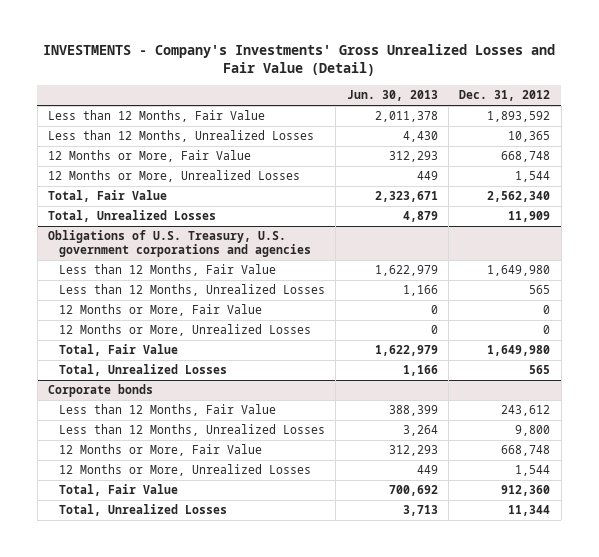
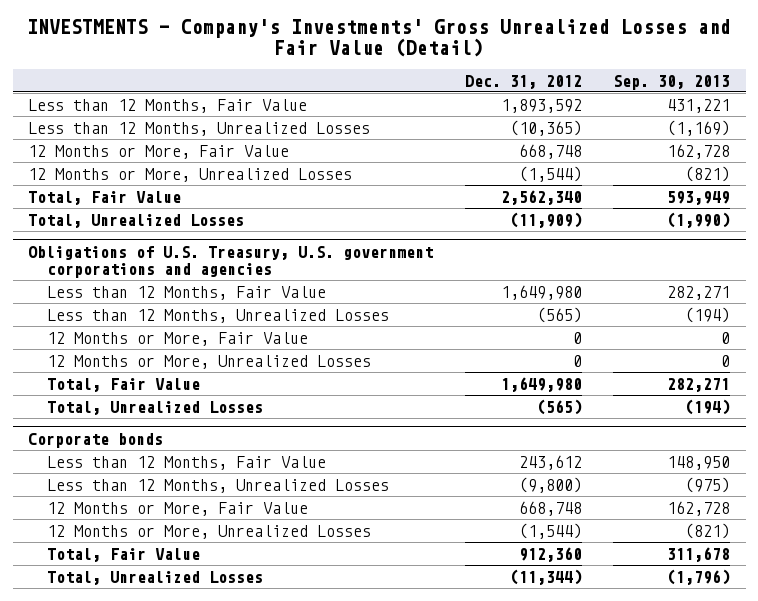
[346,90,438,102] Jun. 30, 2013 -> none
none -> [612,74,730,90] Sep. 30, 2013
[508,131,551,143] 10,365 -> [509,119,582,136] (10,365)
[515,171,551,183] 1,544 -> [518,165,582,182] (1,544)
[508,211,551,223] 11,909 -> [509,211,582,228] (11,909)
[529,285,551,295] 565 -> [536,306,582,323] (565)
[529,365,551,375] 565 -> [536,398,582,415] (565)
[515,425,551,437] 9,800 -> [518,476,582,493] (9,800)
[515,465,551,477] 1,544 -> [518,522,582,539] (1,544)
[508,505,551,517] 11,344 -> [509,568,582,585] (11,344)

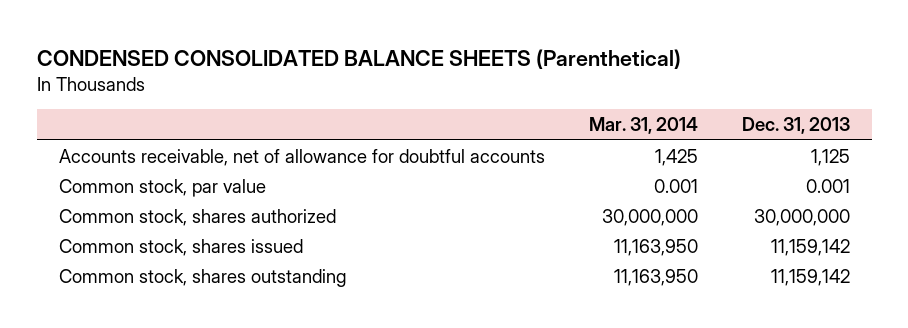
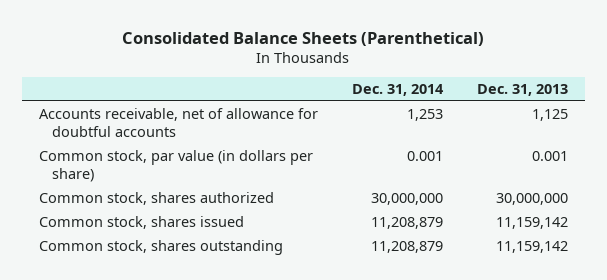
[36,48,681,69] CONDENSED CONSOLIDATED BALANCE SHEETS (Parenthetical) -> [122,31,485,46] Consolidated Balance Sheets (Parenthetical)
[588,117,698,135] Mar. 31, 2014 -> none
none -> [351,84,444,97] Dec. 31, 2014
[58,178,266,197] Common stock, par value -> [38,149,313,182] Common stock, par value (in dollars per share)

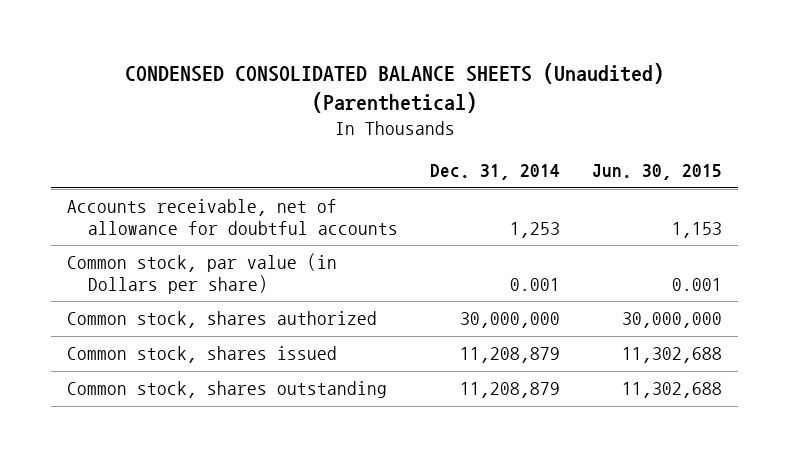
[122,31,485,46] Consolidated Balance Sheets (Parenthetical) -> [124,63,664,114] CONDENSED CONSOLIDATED BALANCE SHEETS (Unaudited) (Parenthetical)
[477,84,569,97] Dec. 31, 2013 -> none
none -> [592,164,723,181] Jun. 30, 2015
[38,149,313,182] Common stock, par value (in dollars per share) -> [67,253,338,294] Common stock, par value (in Dollars per share)

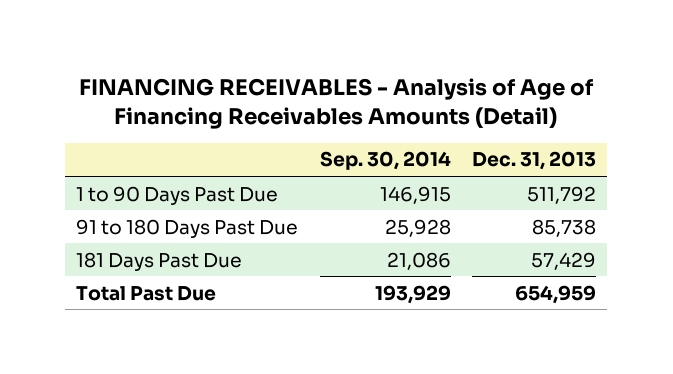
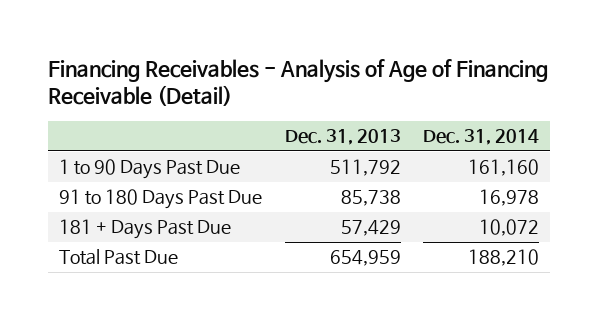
[79,77,595,129] FINANCING RECEIVABLES - Analysis of Age of Financing Receivables Amounts (Detail) -> [48,58,549,107] Financing Receivables - Analysis of Age of Financing Receivable (Detail)
[319,151,451,171] Sep. 30, 2014 -> none
none -> [423,129,540,146] Dec. 31, 2014
[76,251,243,271] 181 Days Past Due -> [59,219,232,240] 181 + Days Past Due

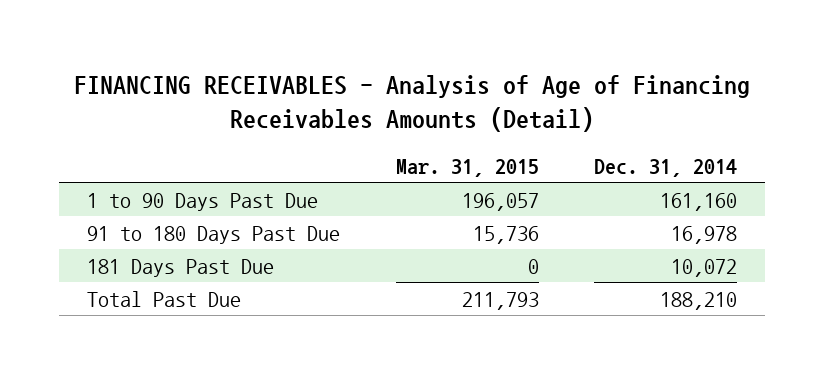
[48,58,549,107] Financing Receivables - Analysis of Age of Financing Receivable (Detail) -> [74,74,751,132] FINANCING RECEIVABLES - Analysis of Age of Financing Receivables Amounts (Detail)
[284,129,401,146] Dec. 31, 2013 -> none
none -> [395,158,539,177] Mar. 31, 2015
[59,219,232,240] 181 + Days Past Due -> [86,258,274,277] 181 Days Past Due

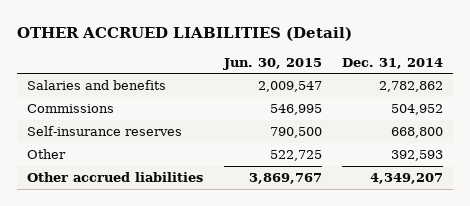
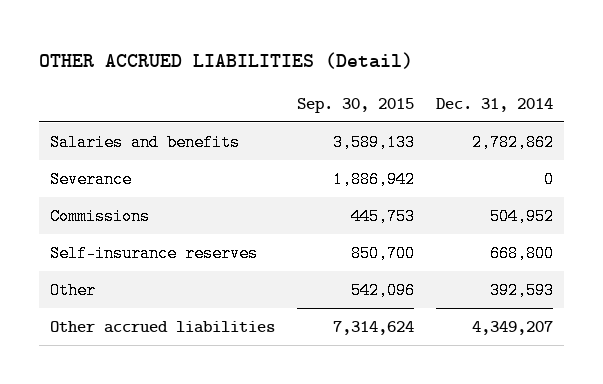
[222,57,322,70] Jun. 30, 2015 -> none
none -> [296,97,414,113] Sep. 30, 2015
none -> [49,171,132,189] Severance

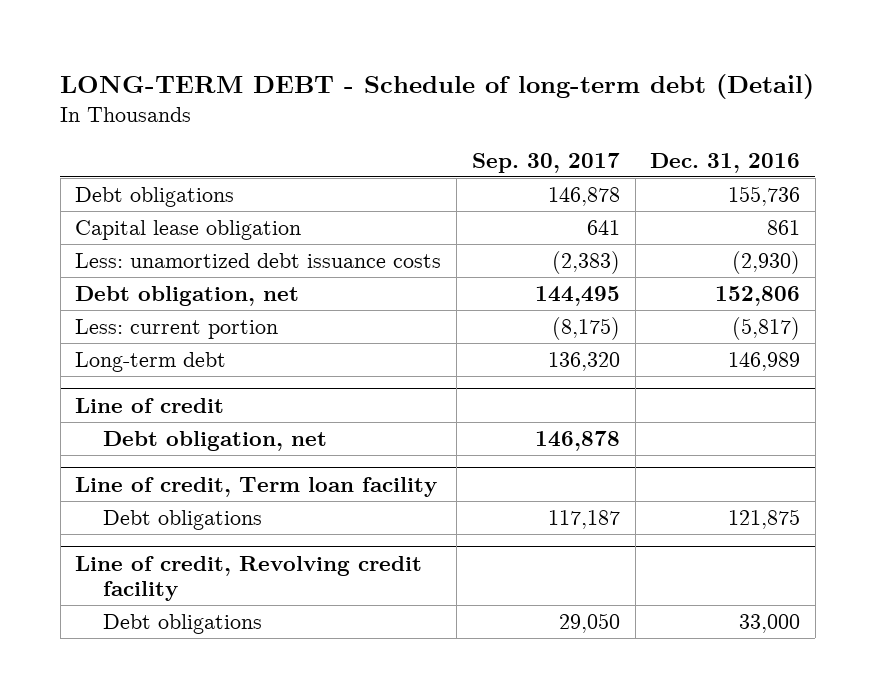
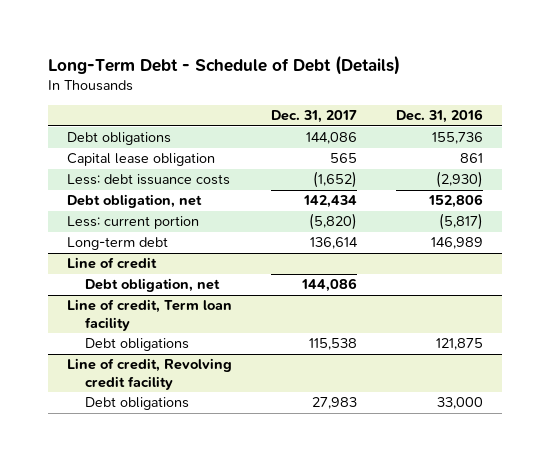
[60,74,815,100] LONG-TERM DEBT - Schedule of long-term debt (Detail) -> [47,54,400,75] Long-Term Debt - Schedule of Debt (Details)
[471,152,620,173] Sep. 30, 2017 -> none
none -> [271,110,358,124] Dec. 31, 2017
[75,252,442,268] Less: unamortized debt issuance costs -> [67,174,231,186] Less: debt issuance costs

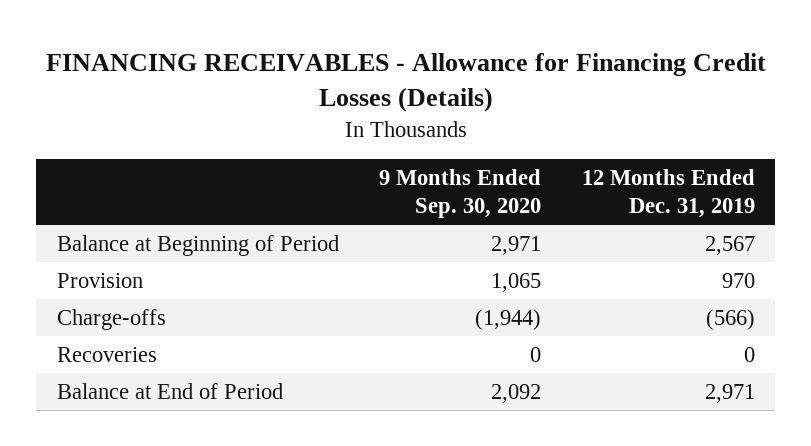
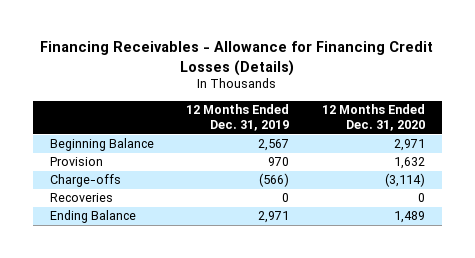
[45,53,766,113] FINANCING RECEIVABLES - Allowance for Financing Credit Losses (Details) -> [40,41,434,76] Financing Receivables - Allowance for Financing Credit Losses (Details)
[379,169,542,219] 9 Months Ended Sep. 30, 2020 -> none
none -> [322,104,426,132] 12 Months Ended Dec. 31, 2020
[56,234,339,256] Balance at Beginning of Period -> [49,138,154,152] Beginning Balance
[56,382,283,399] Balance at End of Period -> [49,210,136,224] Ending Balance

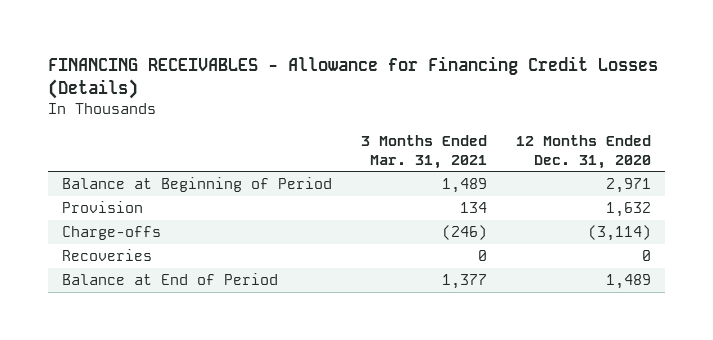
[40,41,434,76] Financing Receivables - Allowance for Financing Credit Losses (Details) -> [47,55,658,100] FINANCING RECEIVABLES - Allowance for Financing Credit Losses (Details)
[186,104,290,132] 12 Months Ended Dec. 31, 2019 -> none
none -> [360,135,487,169] 3 Months Ended Mar. 31, 2021
[49,138,154,152] Beginning Balance -> [62,176,333,192] Balance at Beginning of Period
[49,210,136,224] Ending Balance -> [62,272,279,285] Balance at End of Period

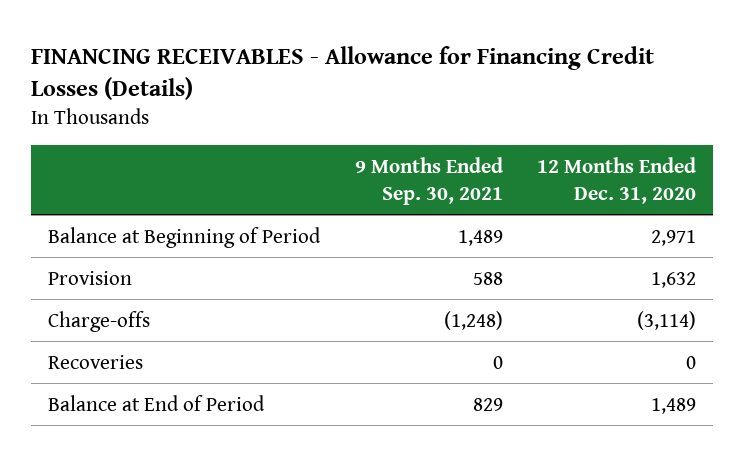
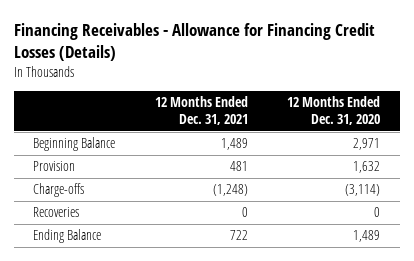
[31,45,655,101] FINANCING RECEIVABLES - Allowance for Financing Credit Losses (Details) -> [13,22,375,61] Financing Receivables - Allowance for Financing Credit Losses (Details)
[354,157,503,205] 9 Months Ended Sep. 30, 2021 -> none
none -> [154,96,248,126] 12 Months Ended Dec. 31, 2021
[48,226,322,248] Balance at Beginning of Period -> [33,137,116,152] Beginning Balance
[48,394,266,411] Balance at End of Period -> [33,229,102,244] Ending Balance

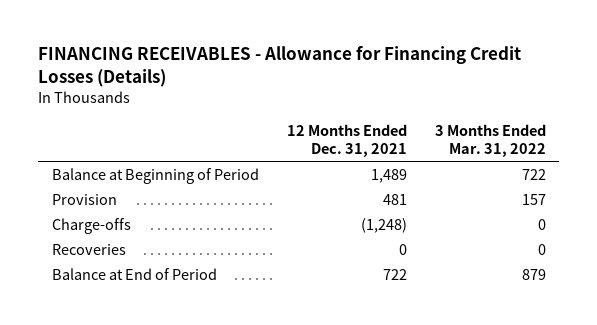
[13,22,375,61] Financing Receivables - Allowance for Financing Credit Losses (Details) -> [37,46,521,88] FINANCING RECEIVABLES - Allowance for Financing Credit Losses (Details)
[287,96,381,126] 12 Months Ended Dec. 31, 2020 -> none
none -> [434,123,546,158] 3 Months Ended Mar. 31, 2022
[33,137,116,152] Beginning Balance -> [51,167,259,184] Balance at Beginning of Period
[33,229,102,244] Ending Balance -> [51,267,217,280] Balance at End of Period

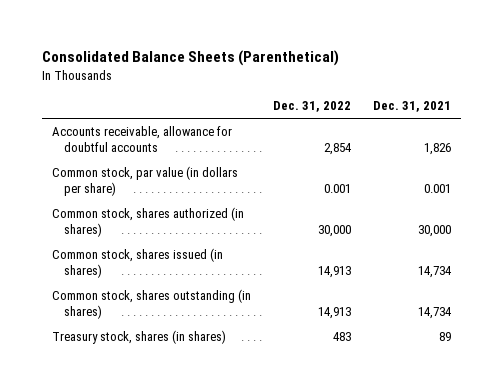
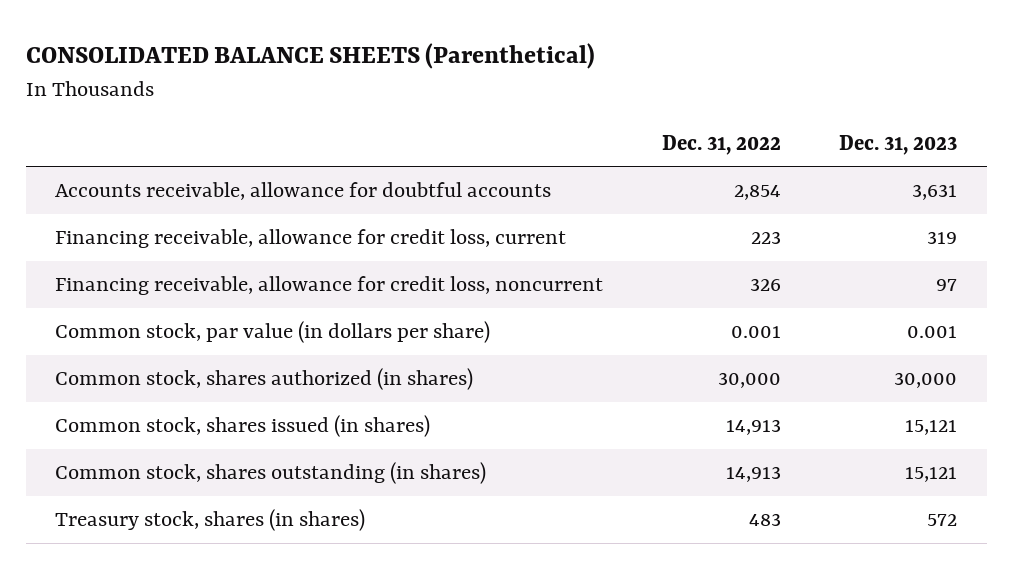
[41,50,339,67] Consolidated Balance Sheets (Parenthetical) -> [26,43,596,70] CONSOLIDATED BALANCE SHEETS (Parenthetical)
[372,101,451,113] Dec. 31, 2021 -> none
none -> [839,134,958,155] Dec. 31, 2023
none -> [55,229,567,249] Financing receivable, allowance for credit loss, current
none -> [55,276,604,296] Financing receivable, allowance for credit loss, noncurrent

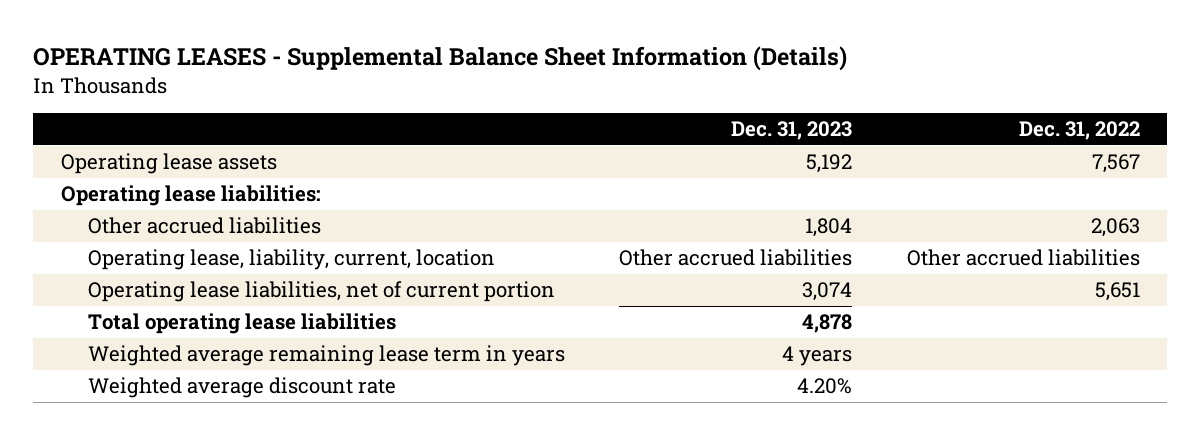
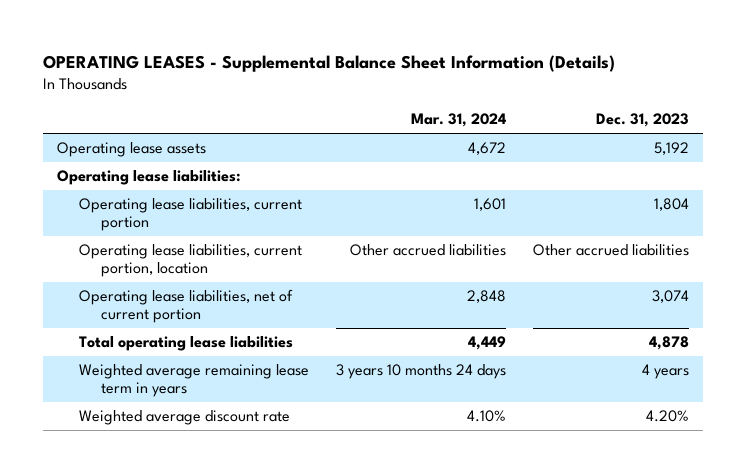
[1018,121,1140,141] Dec. 31, 2022 -> none
none -> [411,113,507,128] Mar. 31, 2024
[87,217,321,235] Other accrued liabilities -> [78,198,302,232] Operating lease liabilities, current portion
[87,249,495,271] Operating lease, liability, current, location -> [78,244,302,278] Operating lease liabilities, current portion, location

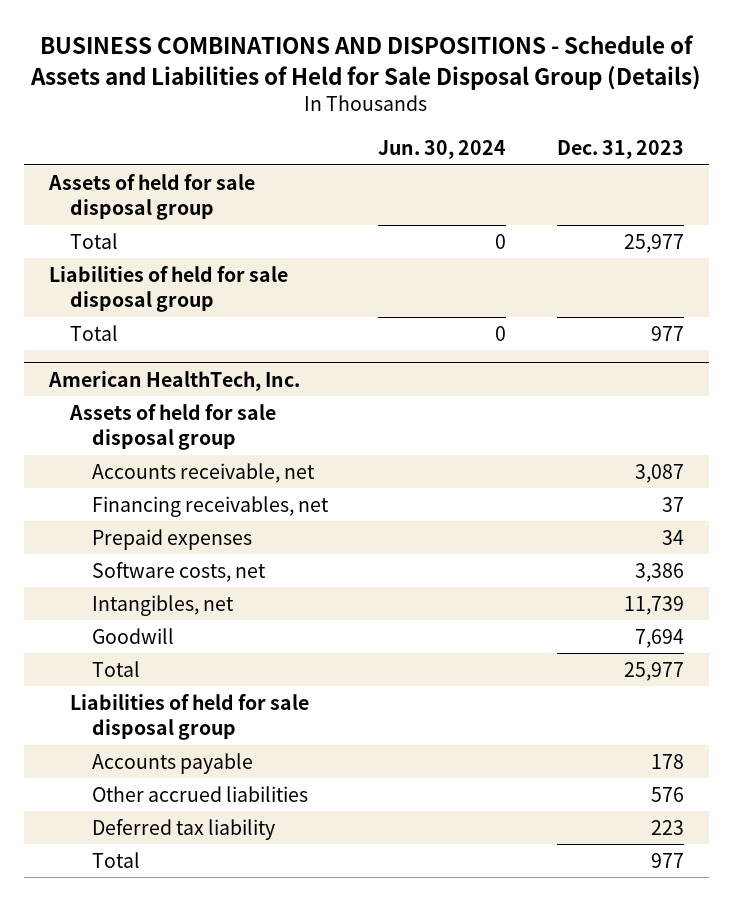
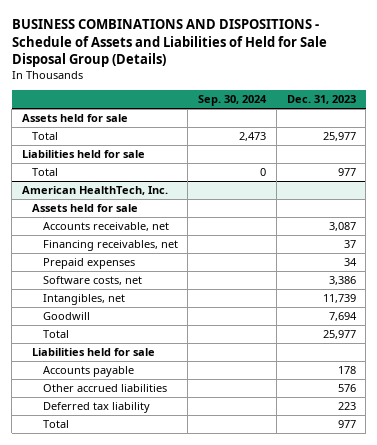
[378,139,507,159] Jun. 30, 2024 -> none
none -> [198,95,268,107] Sep. 30, 2024
[48,173,256,221] Assets of held for sale disposal group -> [21,114,128,123] Assets held for sale
[49,265,289,313] Liabilities of held for sale disposal group -> [21,150,145,159] Liabilities held for sale
[69,403,277,451] Assets of held for sale disposal group -> [32,204,139,213] Assets held for sale
[70,693,310,741] Liabilities of held for sale disposal group -> [32,348,156,357] Liabilities held for sale

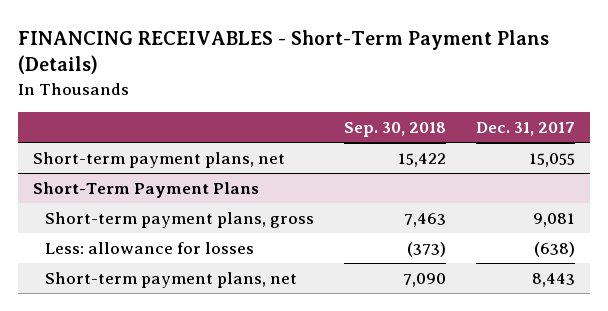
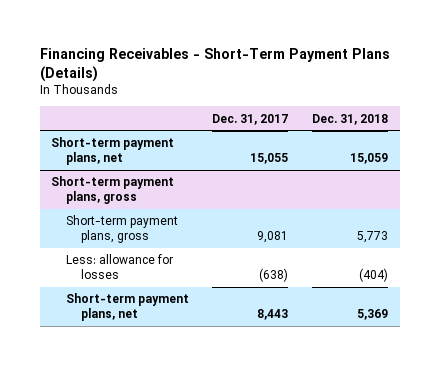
[18,29,550,75] FINANCING RECEIVABLES - Short-Term Payment Plans (Details) -> [39,47,390,82] Financing Receivables - Short-Term Payment Plans (Details)
[344,121,447,137] Sep. 30, 2018 -> none
none -> [311,113,388,125] Dec. 31, 2018
[33,182,260,199] Short-Term Payment Plans -> [51,176,175,205] Short-term payment plans, gross

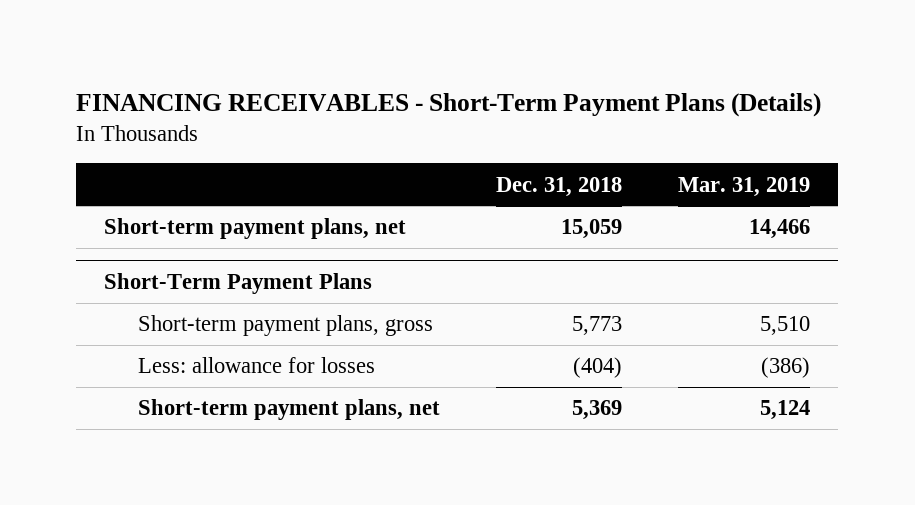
[39,47,390,82] Financing Receivables - Short-Term Payment Plans (Details) -> [76,92,822,117] FINANCING RECEIVABLES - Short-Term Payment Plans (Details)
[212,113,289,125] Dec. 31, 2017 -> none
none -> [678,176,811,197] Mar. 31, 2019
[51,176,175,205] Short-term payment plans, gross -> [104,273,373,295] Short-Term Payment Plans

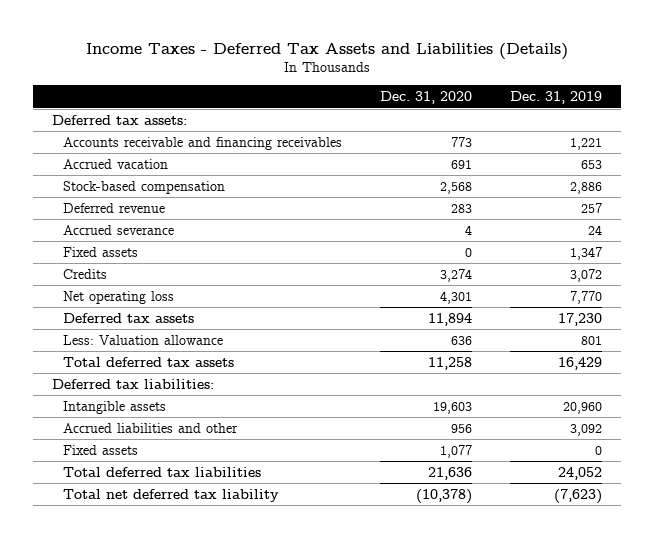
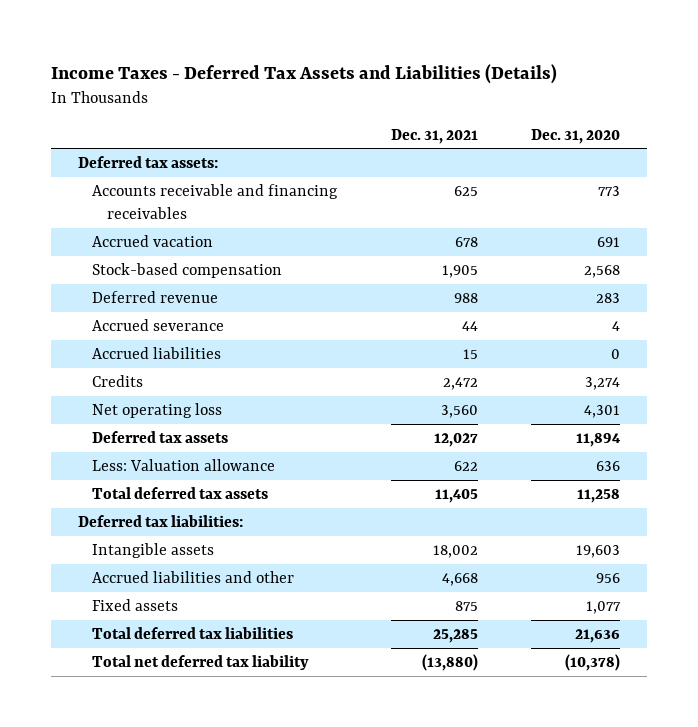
[509,91,602,105] Dec. 31, 2019 -> none
none -> [390,128,478,144] Dec. 31, 2021
[63,246,139,257] Fixed assets -> none
none -> [92,346,222,359] Accrued liabilities

